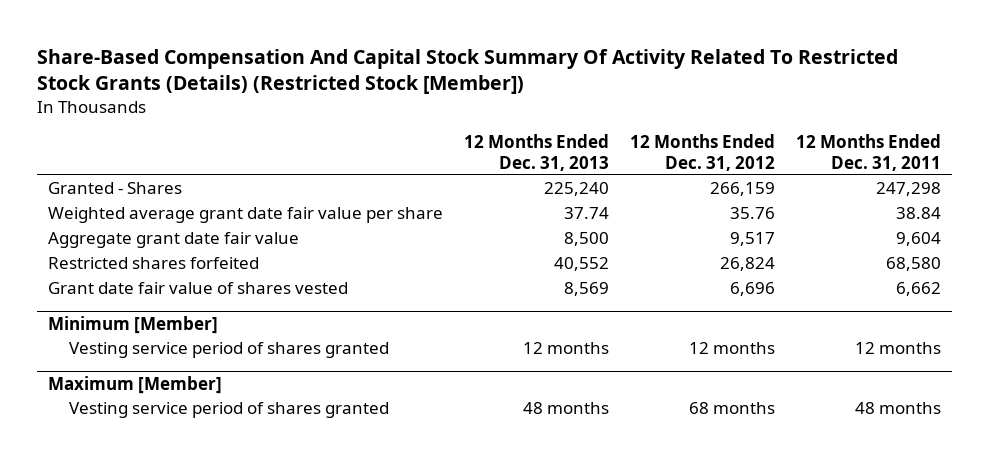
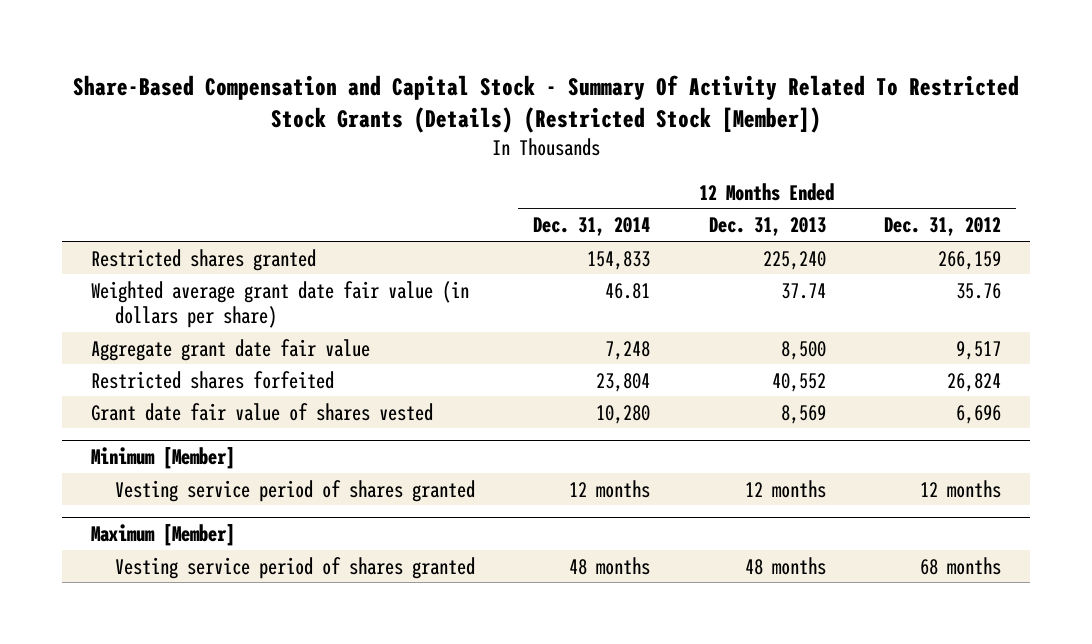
[37,48,899,95] Share-Based Compensation And Capital Stock Summary Of Activity Related To Restricted Stock Grants (Details) (Restricted Stock [Member]) -> [73,74,1020,134] Share-Based Compensation and Capital Stock - Summary Of Activity Related To Restricted Stock Grants (Details) (Restricted Stock [Member])
[796,134,942,171] 12 Months Ended Dec. 31, 2011 -> none
none -> [533,217,651,237] Dec. 31, 2014
[47,182,182,195] Granted - Shares -> [91,248,317,271] Restricted shares granted
[47,207,443,224] Weighted average grant date fair value per share -> [91,280,470,329] Weighted average grant date fair value (in dollars per share)

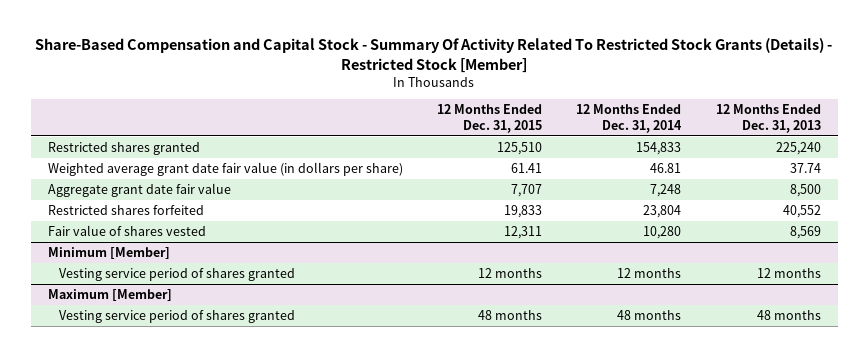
[73,74,1020,134] Share-Based Compensation and Capital Stock - Summary Of Activity Related To Restricted Stock Grants (Details) (Restricted Stock [Member]) -> [35,38,833,73] Share-Based Compensation and Capital Stock - Summary Of Activity Related To Restricted Stock Grants (Details) - Restricted Stock [Member]
[884,217,1002,237] Dec. 31, 2012 -> none
none -> [437,104,543,133] 12 Months Ended Dec. 31, 2015
[91,402,434,421] Grant date fair value of shares vested -> [47,225,206,237] Fair value of shares vested

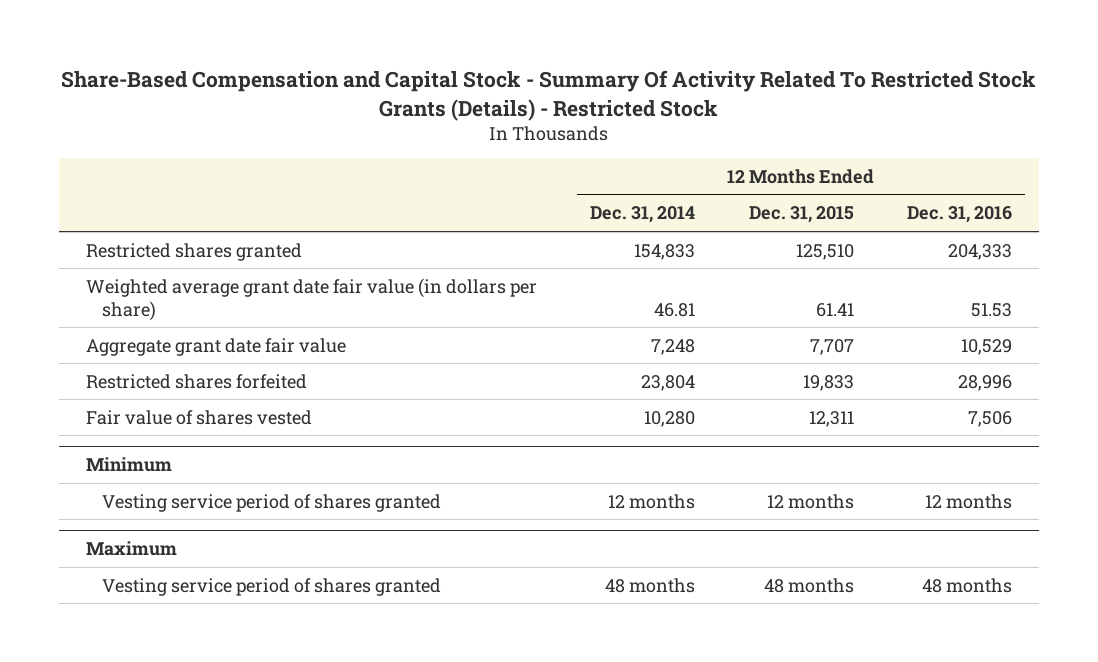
[35,38,833,73] Share-Based Compensation and Capital Stock - Summary Of Activity Related To Restricted Stock Grants (Details) - Restricted Stock [Member] -> [60,70,1036,121] Share-Based Compensation and Capital Stock - Summary Of Activity Related To Restricted Stock Grants (Details) - Restricted Stock
[715,104,821,133] 12 Months Ended Dec. 31, 2013 -> none
none -> [906,206,1012,224] Dec. 31, 2016
[47,247,170,260] Minimum [Member] -> [85,457,172,473] Minimum
[47,289,172,302] Maximum [Member] -> [85,541,177,557] Maximum

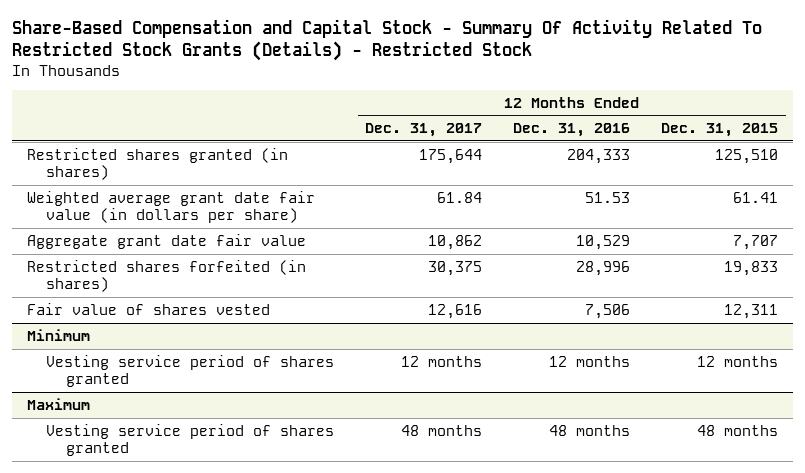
[590,206,696,224] Dec. 31, 2014 -> none
none -> [365,123,483,138] Dec. 31, 2017
[85,242,302,261] Restricted shares granted -> [27,147,289,181] Restricted shares granted (in shares)
[85,373,307,389] Restricted shares forfeited -> [27,259,307,293] Restricted shares forfeited (in shares)

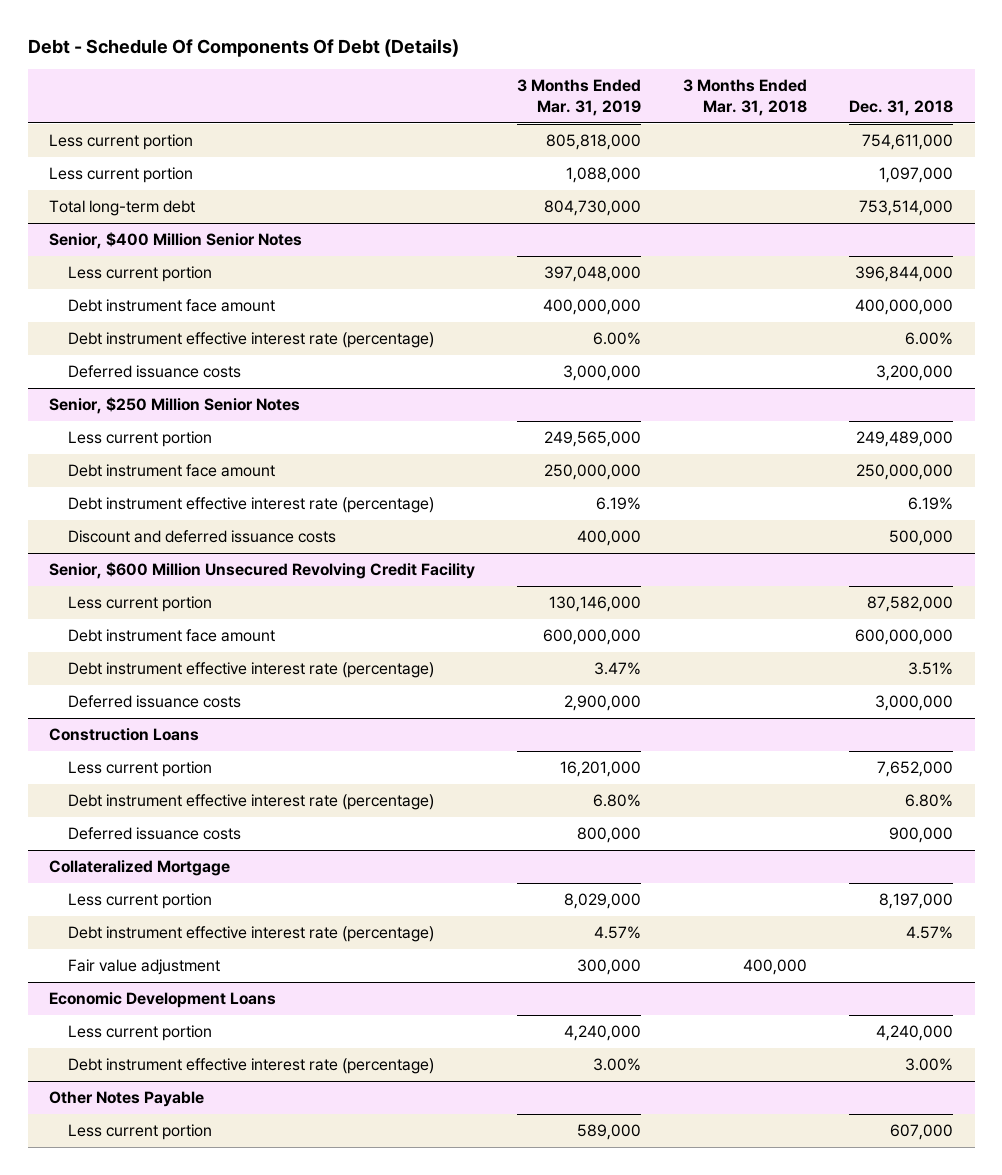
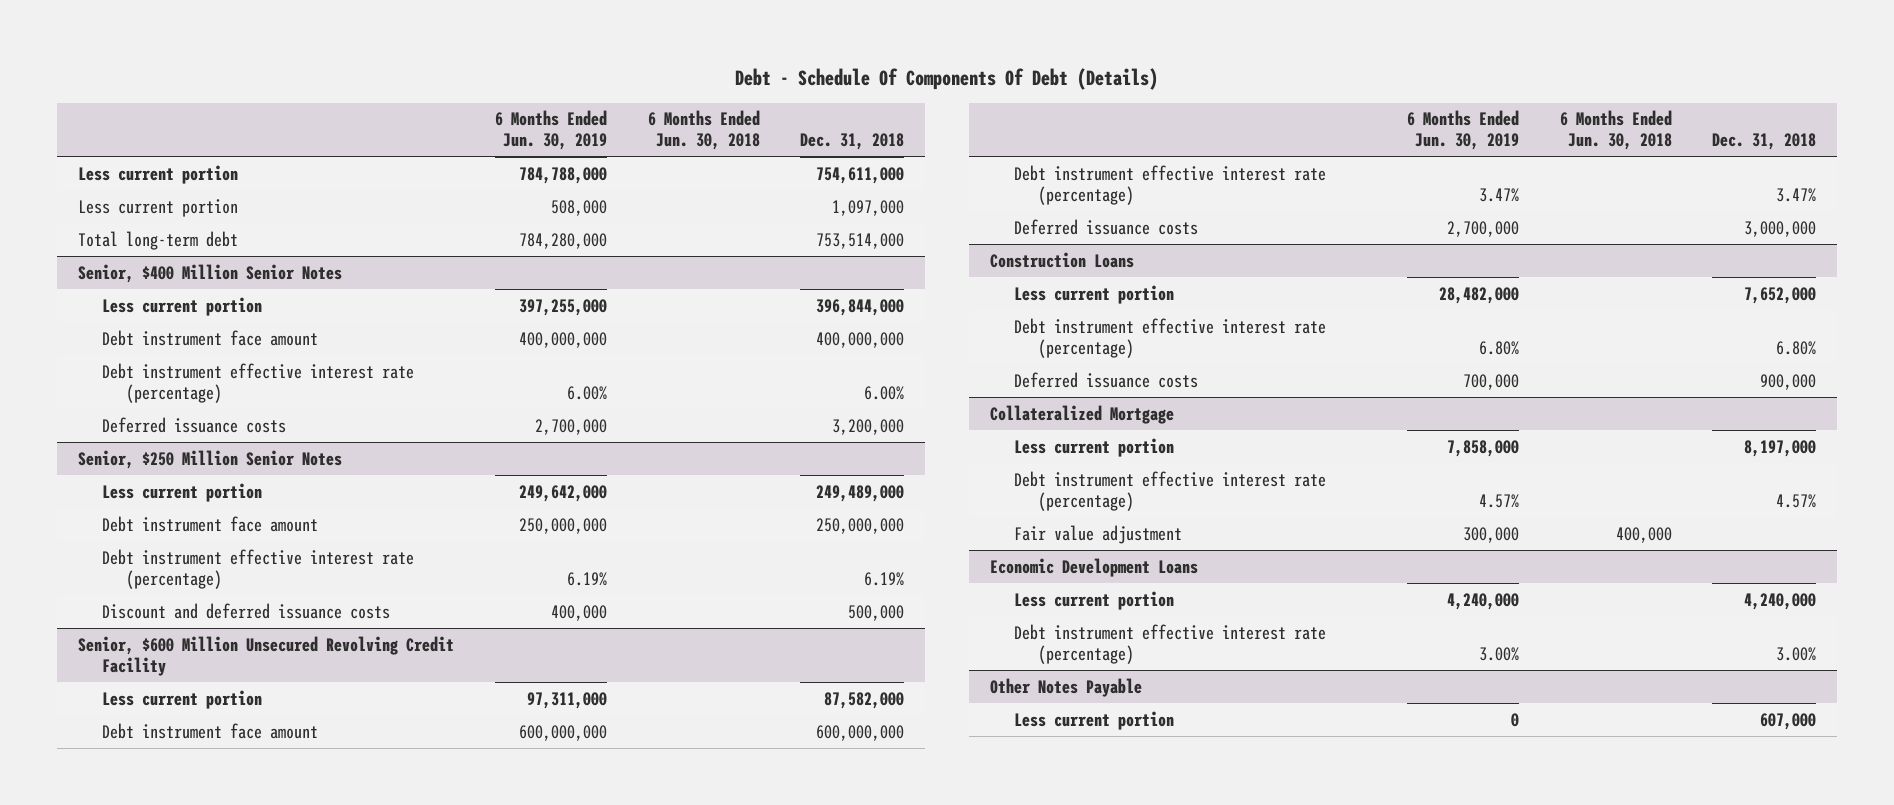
[517,79,642,116] 3 Months Ended Mar. 31, 2019 -> none
[683,79,808,116] 3 Months Ended Mar. 31, 2018 -> none
none -> [494,110,607,151] 6 Months Ended Jun. 30, 2019
none -> [647,110,760,151] 6 Months Ended Jun. 30, 2018
[908,662,954,676] 3.51% -> [1776,187,1817,202] 3.47%

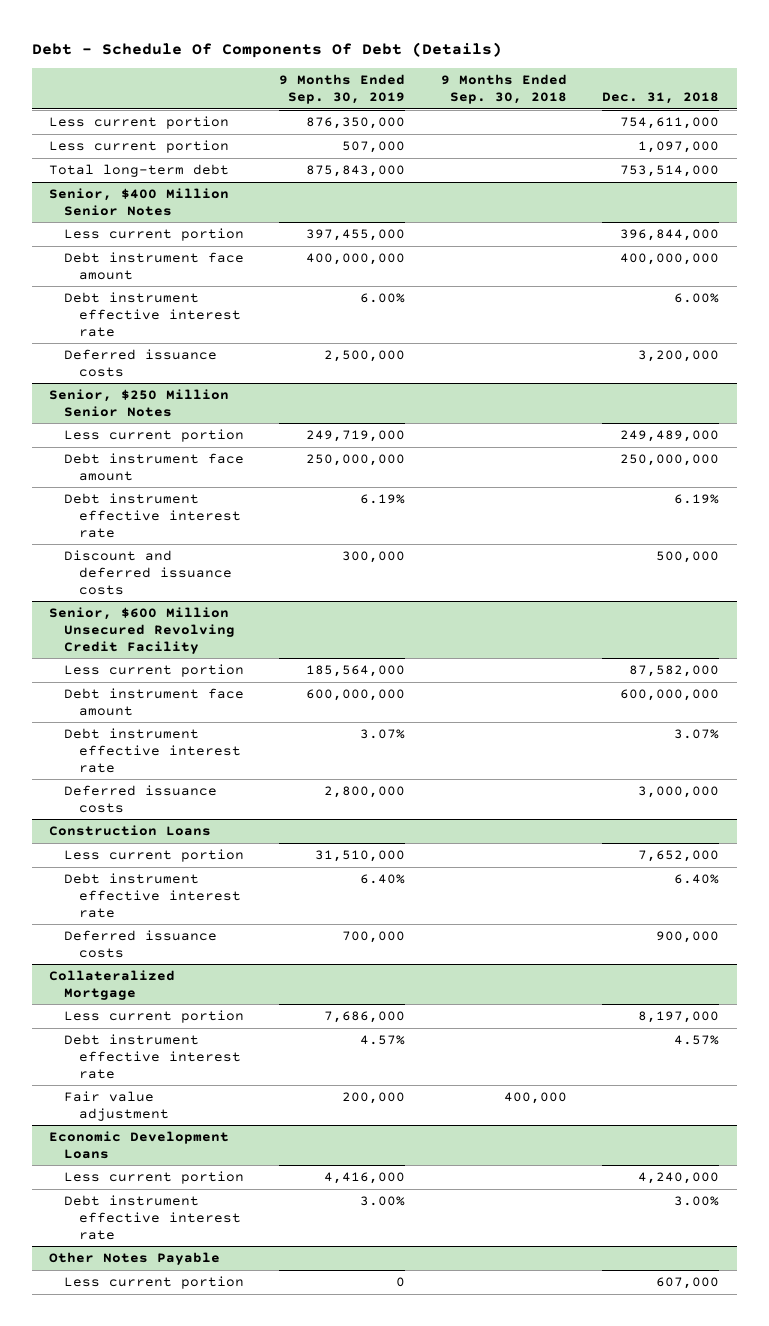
[494,110,607,151] 6 Months Ended Jun. 30, 2019 -> none
[647,110,760,151] 6 Months Ended Jun. 30, 2018 -> none
none -> [279,74,406,105] 9 Months Ended Sep. 30, 2019
none -> [440,74,567,105] 9 Months Ended Sep. 30, 2018
[101,362,414,403] Debt instrument effective interest rate (percentage) -> [64,291,241,337] Debt instrument effective interest rate
[101,548,414,589] Debt instrument effective interest rate (percentage) -> [64,492,241,538] Debt instrument effective interest rate
[1013,164,1326,205] Debt instrument effective interest rate (percentage) -> [64,727,241,773] Debt instrument effective interest rate
[1776,187,1817,202] 3.47% -> [674,728,720,739] 3.07%
[1013,317,1326,358] Debt instrument effective interest rate (percentage) -> [64,872,241,918] Debt instrument effective interest rate
[1776,340,1817,355] 6.80% -> [674,873,720,884] 6.40%
[1013,470,1326,511] Debt instrument effective interest rate (percentage) -> [64,1033,241,1079] Debt instrument effective interest rate
[1013,623,1326,664] Debt instrument effective interest rate (percentage) -> [64,1194,241,1240] Debt instrument effective interest rate

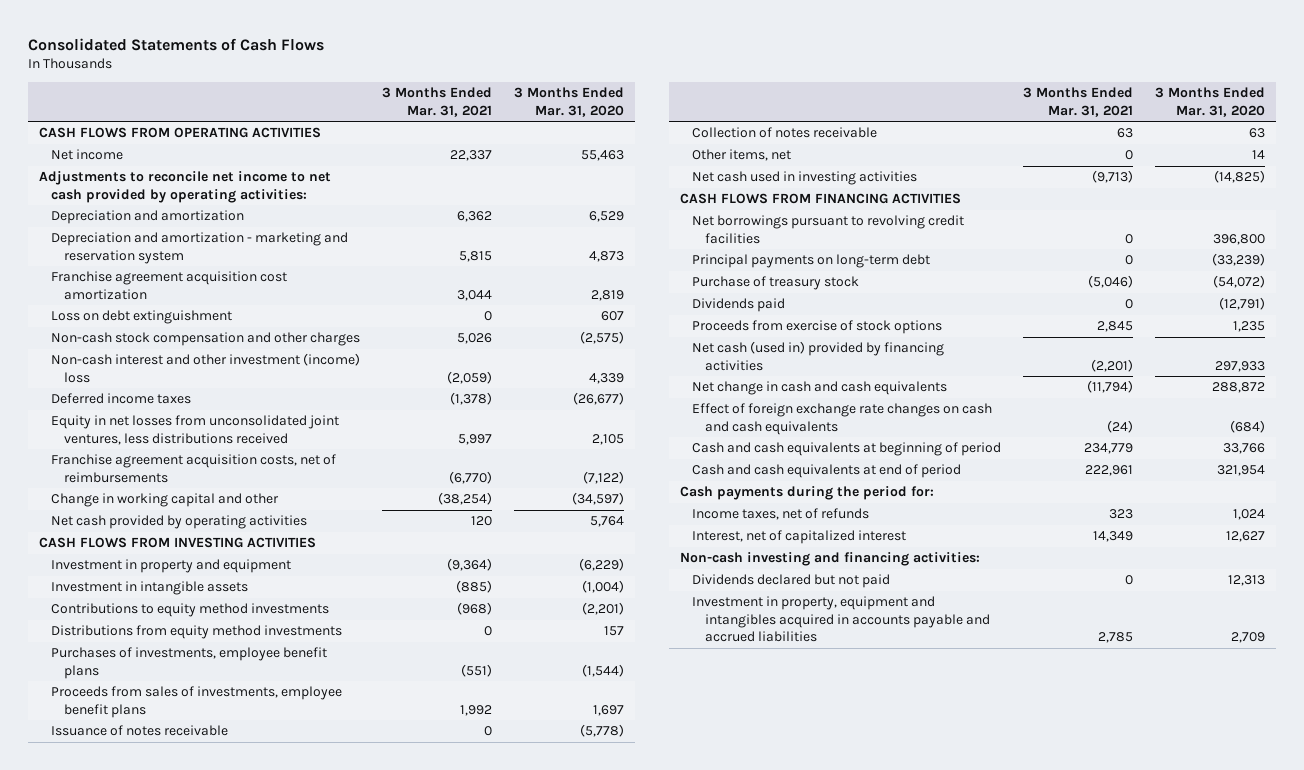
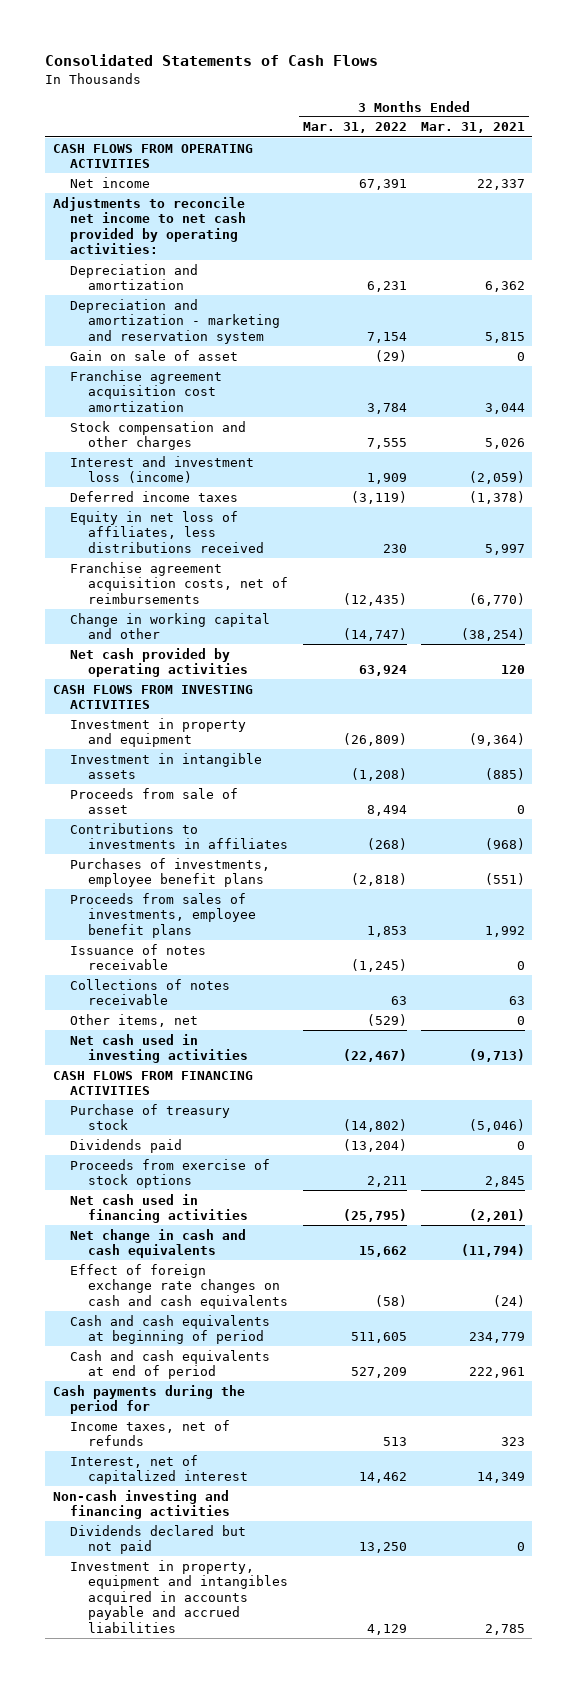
[513,87,624,117] 3 Months Ended Mar. 31, 2020 -> none
none -> [302,122,407,134] Mar. 31, 2022
none -> [70,349,239,361] Gain on sale of asset
[51,310,233,325] Loss on debt extinguishment -> none
[51,332,361,347] Non-cash stock compensation and other charges -> [70,420,247,451] Stock compensation and other charges
[51,353,361,383] Non-cash interest and other investment (income) loss -> [70,455,255,484] Interest and investment loss (income)
[51,415,340,445] Equity in net losses from unconsolidated joint ventures, less distributions received -> [70,510,265,553] Equity in net loss of affiliates, less distributions received
[51,625,343,640] Distributions from equity method investments -> none
none -> [70,787,239,815] Proceeds from sale of asset
[51,603,330,618] Contributions to equity method investments -> [70,822,289,850] Contributions to investments in affiliates
[692,127,878,139] Collection of notes receivable -> [70,978,231,1006] Collections of notes receivable
[692,215,965,244] Net borrowings pursuant to revolving credit facilities -> none
[692,254,931,269] Principal payments on long-term debt -> none
[692,341,945,371] Net cash (used in) provided by financing activities -> [70,1193,249,1224] Net cash used in financing activities
[680,486,935,501] Cash payments during the period for: -> [52,1384,245,1415] Cash payments during the period for
[680,552,981,567] Non-cash investing and financing activities: -> [52,1489,231,1520] Non-cash investing and financing activities

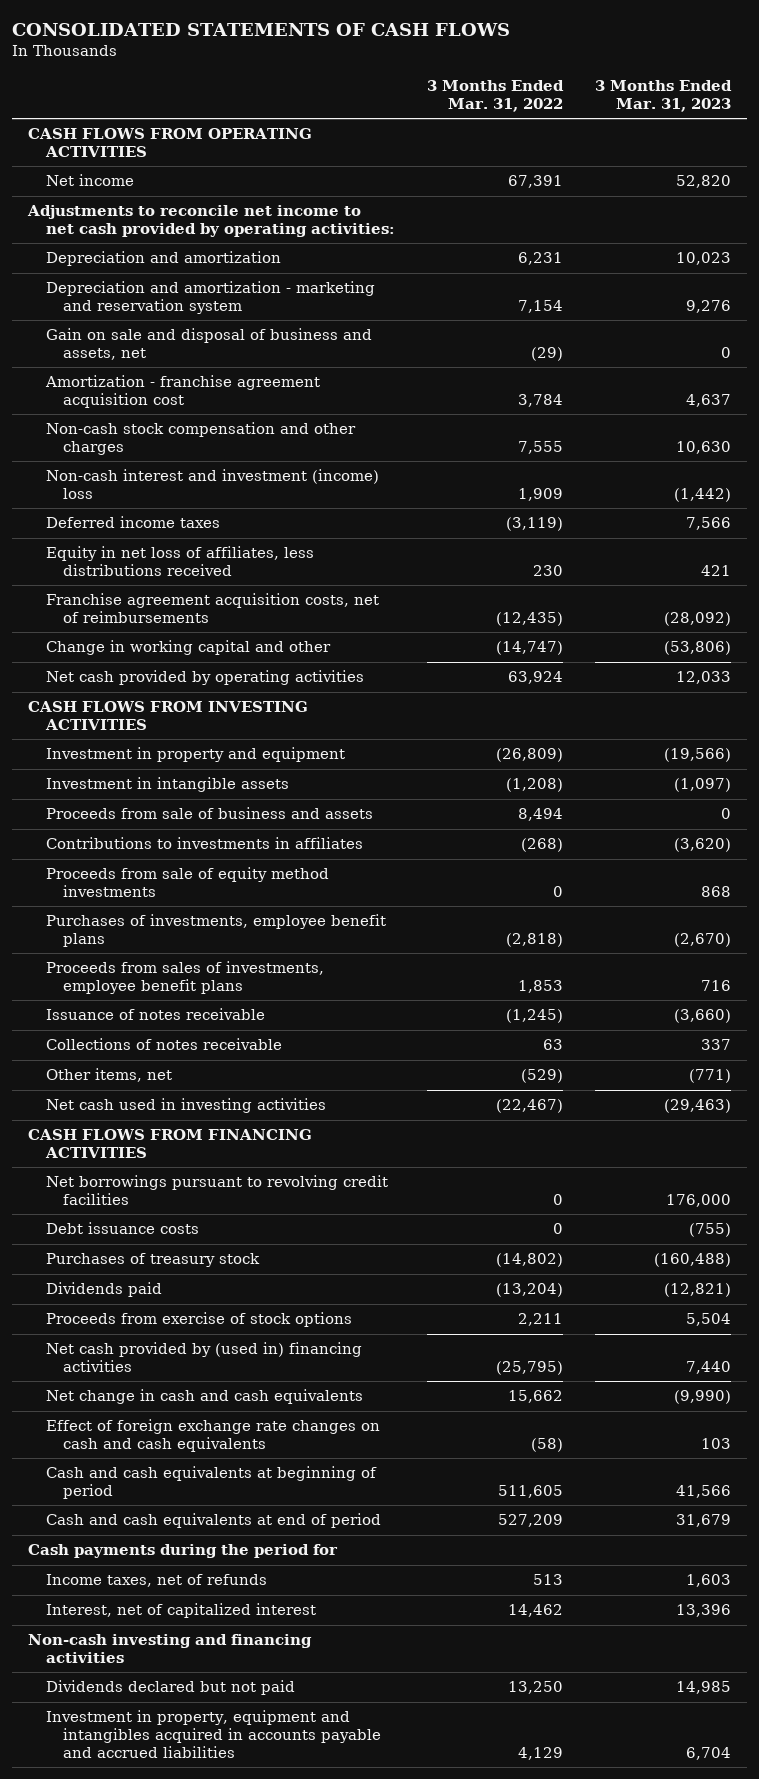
[45,53,379,66] Consolidated Statements of Cash Flows -> [12,22,511,36] CONSOLIDATED STATEMENTS OF CASH FLOWS
[421,122,526,134] Mar. 31, 2021 -> none
none -> [595,80,733,113] 3 Months Ended Mar. 31, 2023
[70,349,239,361] Gain on sale of asset -> [45,328,372,361] Gain on sale and disposal of business and assets, net
[70,369,223,412] Franchise agreement acquisition cost amortization -> [44,375,320,409] Amortization - franchise agreement acquisition cost
[70,420,247,451] Stock compensation and other charges -> [45,422,356,456] Non-cash stock compensation and other charges
[70,455,255,484] Interest and investment loss (income) -> [45,469,379,500] Non-cash interest and investment (income) loss
[70,787,239,815] Proceeds from sale of asset -> [45,807,373,820] Proceeds from sale of business and assets
none -> [45,867,329,898] Proceeds from sale of equity method investments
none -> [45,1175,388,1206] Net borrowings pursuant to revolving credit facilities
none -> [45,1222,199,1235] Debt issuance costs
[70,1103,231,1131] Purchase of treasury stock -> [45,1253,260,1268] Purchases of treasury stock
[70,1193,249,1224] Net cash used in financing activities -> [45,1342,362,1373] Net cash provided by (used in) financing activities

